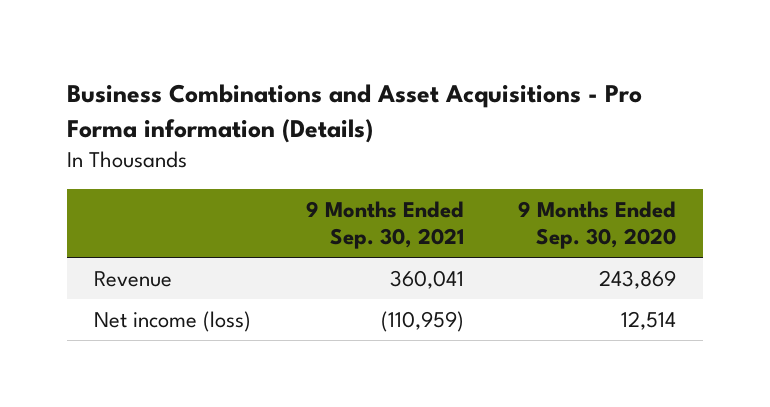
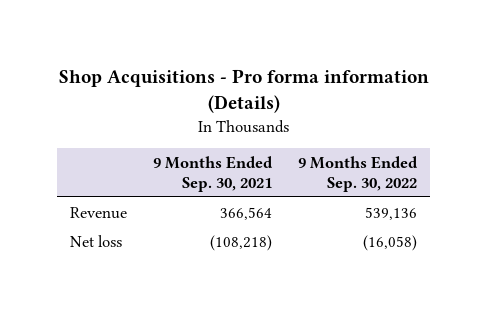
[67,84,643,143] Business Combinations and Asset Acquisitions - Pro Forma information (Details) -> [58,69,429,114] Shop Acquisitions - Pro forma information (Details)
[517,201,676,249] 9 Months Ended Sep. 30, 2020 -> none
none -> [298,156,419,193] 9 Months Ended Sep. 30, 2022
[389,270,464,290] 360,041 -> [220,206,273,220] 366,564
[94,311,252,333] Net income (loss) -> [70,234,123,247] Net loss
[380,311,464,333] (110,959) -> [210,234,273,251] (108,218)

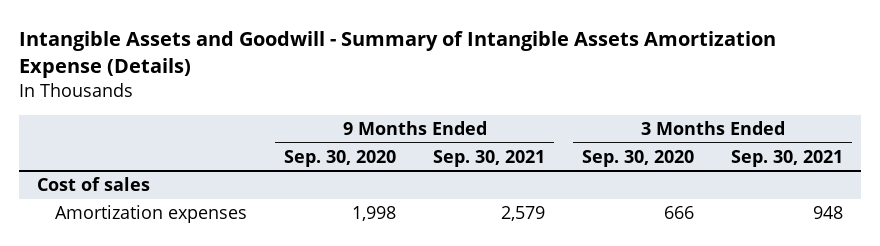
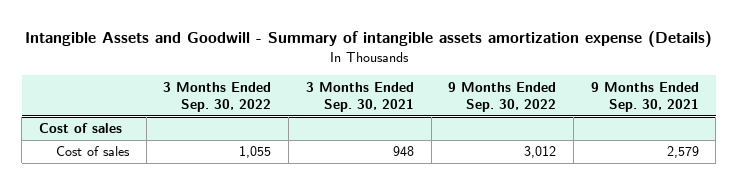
[18,30,776,79] Intangible Assets and Goodwill - Summary of Intangible Assets Amortization Expense (Details) -> [24,31,712,48] Intangible Assets and Goodwill - Summary of intangible assets amortization expense (Details)
[284,149,397,167] Sep. 30, 2020 -> none
[582,149,695,167] Sep. 30, 2020 -> none
none -> [163,81,272,113] 3 Months Ended Sep. 30, 2022
none -> [448,81,557,113] 9 Months Ended Sep. 30, 2022
[55,205,248,224] Amortization expenses -> [56,146,131,157] Cost of sales

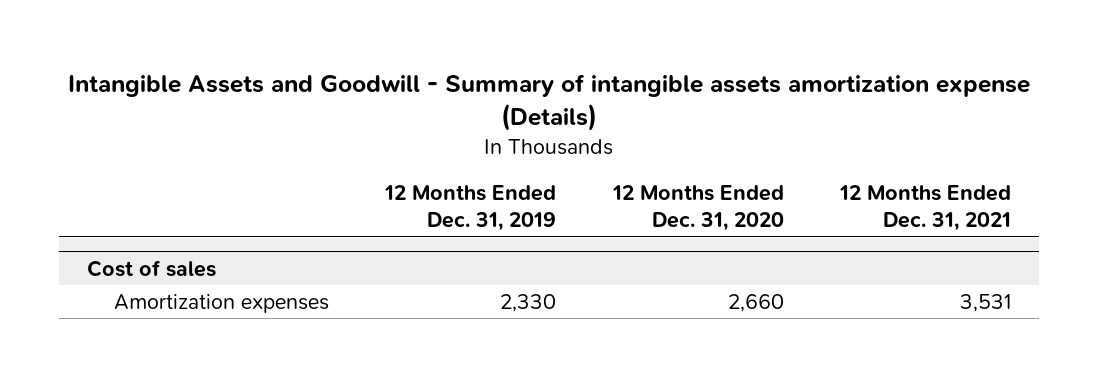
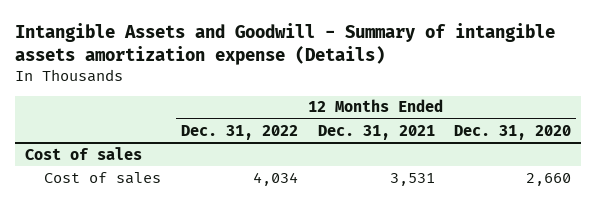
[384,184,557,232] 12 Months Ended Dec. 31, 2019 -> none
none -> [180,124,298,140] Dec. 31, 2022
[113,293,329,313] Amortization expenses -> [44,171,162,184] Cost of sales

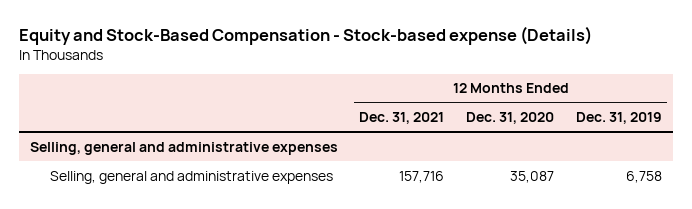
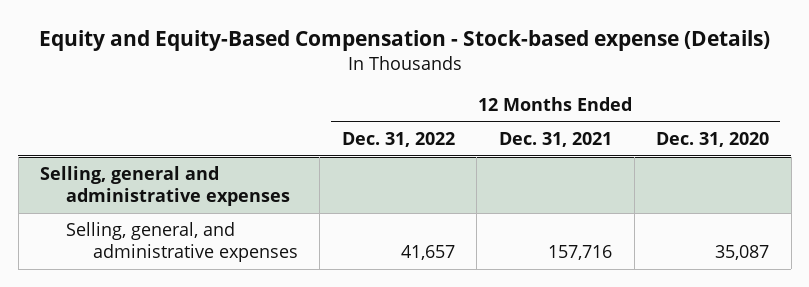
[18,25,592,45] Equity and Stock-Based Compensation - Stock-based expense (Details) -> [38,29,770,51] Equity and Equity-Based Compensation - Stock-based expense (Details)
[575,112,662,125] Dec. 31, 2019 -> none
none -> [341,131,455,147] Dec. 31, 2022
[49,170,333,184] Selling, general and administrative expenses -> [66,222,298,263] Selling, general, and administrative expenses

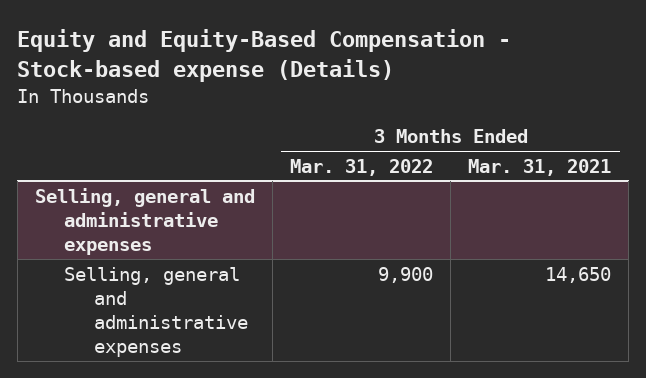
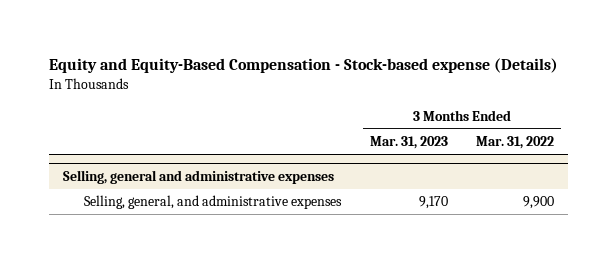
[468,158,612,176] Mar. 31, 2021 -> none
none -> [369,136,448,150] Mar. 31, 2023
[64,266,248,358] Selling, general and administrative expenses -> [84,195,343,210] Selling, general, and administrative expenses

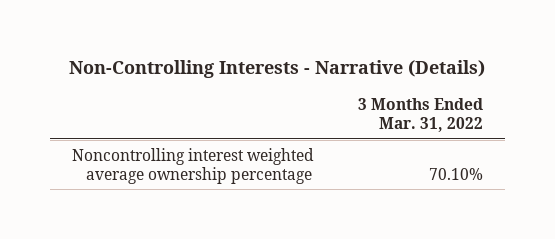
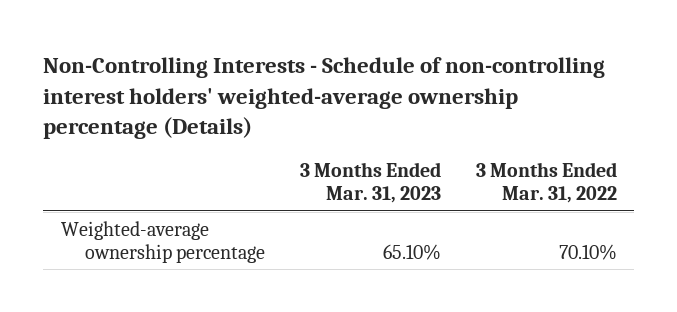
[69,60,486,79] Non-Controlling Interests - Narrative (Details) -> [43,57,606,139] Non-Controlling Interests - Schedule of non-controlling interest holders' weighted-average ownership percentage (Details)
none -> [299,162,441,203] 3 Months Ended Mar. 31, 2023
[72,147,315,184] Noncontrolling interest weighted average ownership percentage -> [60,220,266,263] Weighted-average ownership percentage

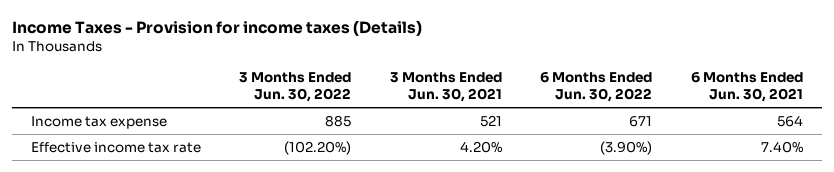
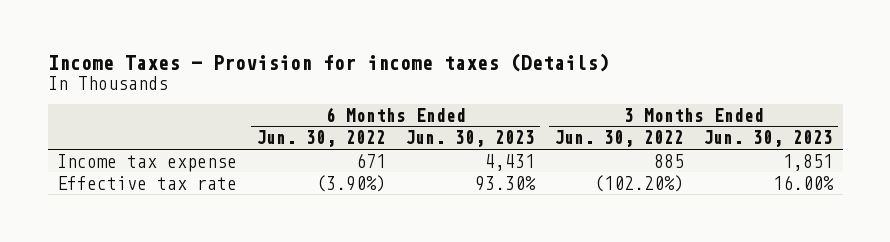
[389,72,502,103] 3 Months Ended Jun. 30, 2021 -> none
[690,72,803,103] 6 Months Ended Jun. 30, 2021 -> none
none -> [405,130,536,148] Jun. 30, 2023
none -> [703,130,834,148] Jun. 30, 2023
[31,141,202,153] Effective income tax rate -> [57,175,238,190] Effective tax rate

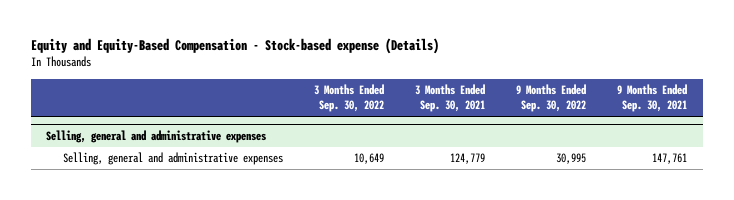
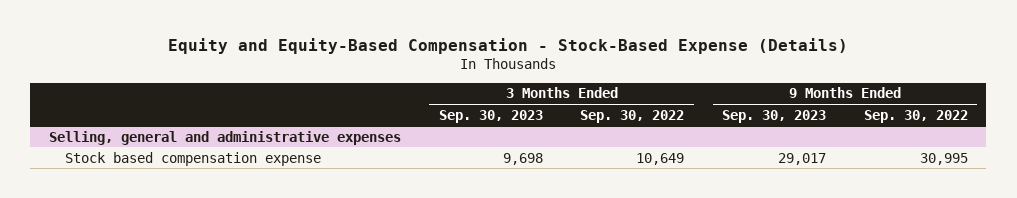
[30,37,439,54] Equity and Equity-Based Compensation - Stock-based expense (Details) -> [168,38,849,55] Equity and Equity-Based Compensation - Stock-Based Expense (Details)
[414,83,485,113] 3 Months Ended Sep. 30, 2021 -> none
[617,83,688,113] 9 Months Ended Sep. 30, 2021 -> none
none -> [438,109,543,123] Sep. 30, 2023
none -> [722,109,827,123] Sep. 30, 2023
[62,152,283,166] Selling, general and administrative expenses -> [64,151,321,166] Stock based compensation expense

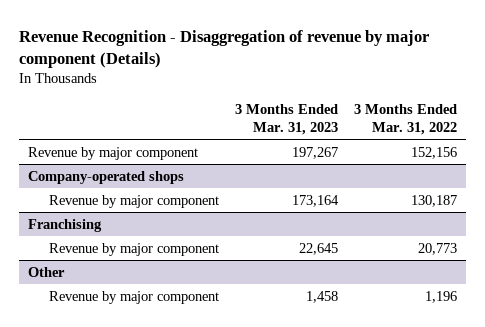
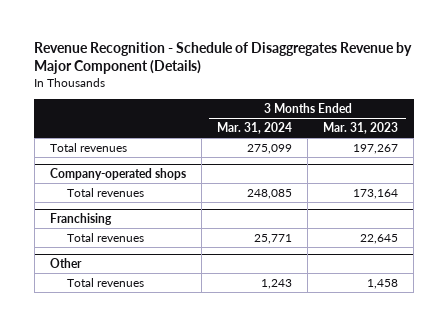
[19,29,430,68] Revenue Recognition - Disaggregation of revenue by major component (Details) -> [34,41,413,75] Revenue Recognition - Schedule of Disaggregates Revenue by Major Component (Details)
[354,104,458,136] 3 Months Ended Mar. 31, 2022 -> none
none -> [217,122,293,135] Mar. 31, 2024
[27,146,198,160] Revenue by major component -> [49,142,127,152] Total revenues
[48,194,219,208] Revenue by major component -> [67,187,145,197] Total revenues
[48,242,219,256] Revenue by major component -> [67,232,145,242] Total revenues
[48,290,219,304] Revenue by major component -> [67,277,145,287] Total revenues

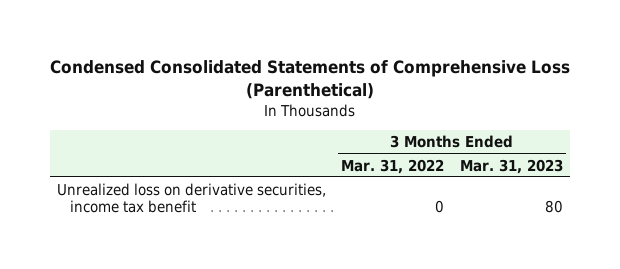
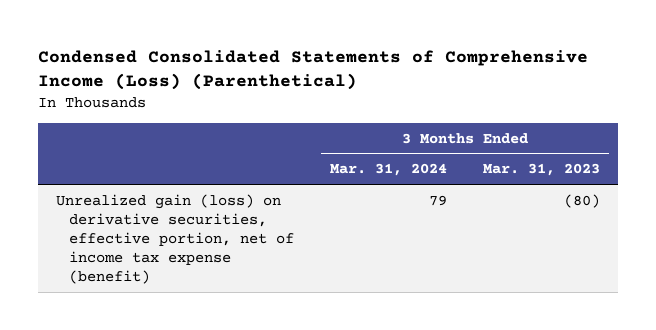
[49,59,570,99] Condensed Consolidated Statements of Comprehensive Loss (Parenthetical) -> [37,49,588,91] Condensed Consolidated Statements of Comprehensive Income (Loss) (Parenthetical)
[341,158,445,174] Mar. 31, 2022 -> none
none -> [329,163,447,177] Mar. 31, 2024
[57,182,327,214] Unrealized loss on derivative securities, income tax benefit -> [55,193,294,285] Unrealized gain (loss) on derivative securities, effective portion, net of income tax expense (benefit)
[544,200,563,214] 80 -> [563,193,600,208] (80)

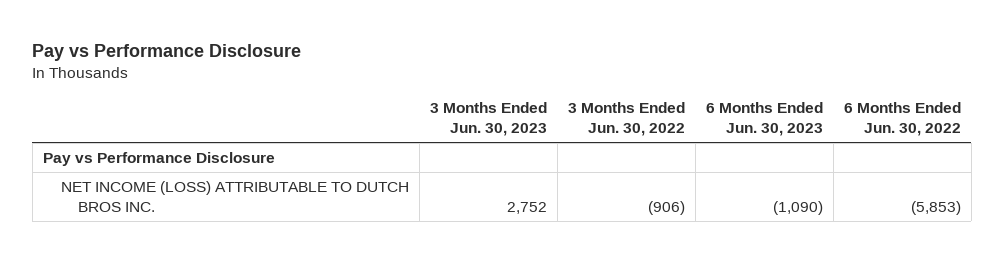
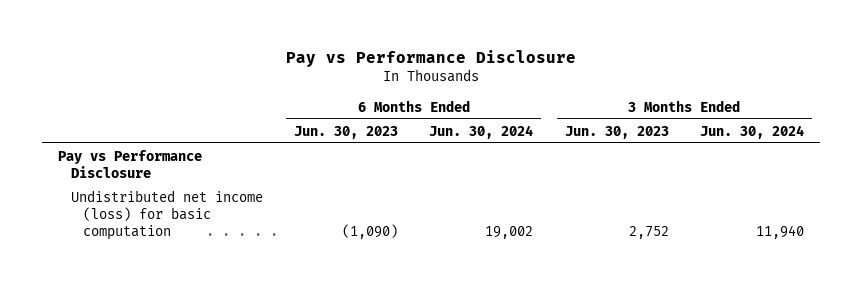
[567,102,685,137] 3 Months Ended Jun. 30, 2022 -> none
[843,102,961,137] 6 Months Ended Jun. 30, 2022 -> none
none -> [429,124,534,139] Jun. 30, 2024
none -> [699,124,804,139] Jun. 30, 2024
[60,180,409,212] NET INCOME (LOSS) ATTRIBUTABLE TO DUTCH BROS INC. -> [70,189,263,240] Undistributed net income (loss) for basic computation

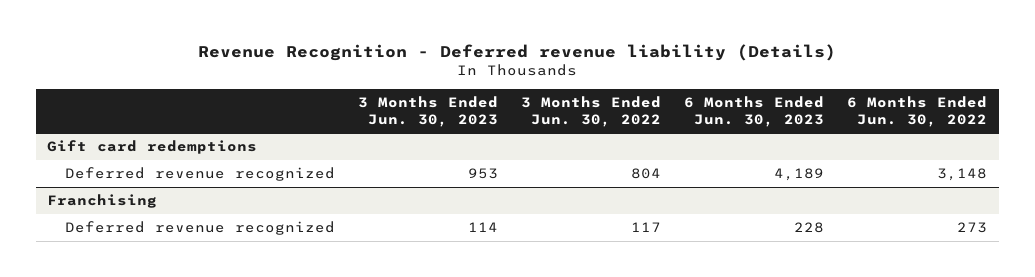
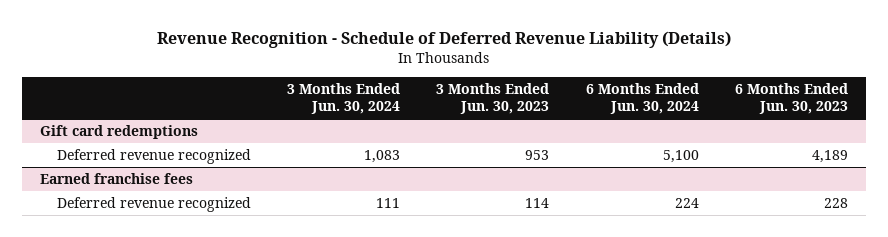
[198,43,837,61] Revenue Recognition - Deferred revenue liability (Details) -> [156,30,731,48] Revenue Recognition - Schedule of Deferred Revenue Liability (Details)
[521,95,662,127] 3 Months Ended Jun. 30, 2022 -> none
[847,95,988,127] 6 Months Ended Jun. 30, 2022 -> none
none -> [287,82,401,115] 3 Months Ended Jun. 30, 2024
none -> [585,82,699,115] 6 Months Ended Jun. 30, 2024
[47,194,158,209] Franchising -> [39,173,193,185] Earned franchise fees

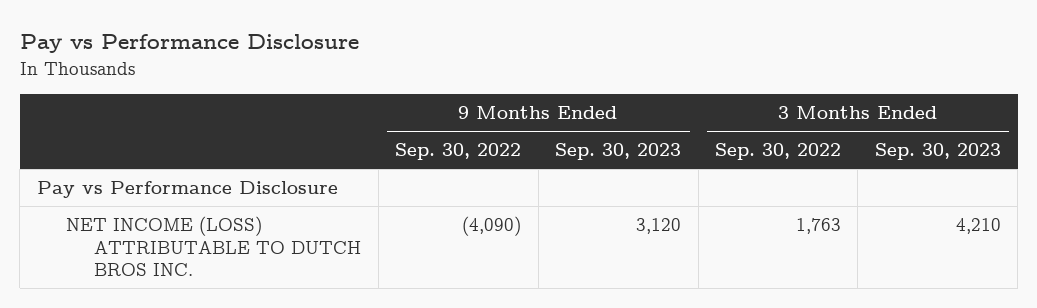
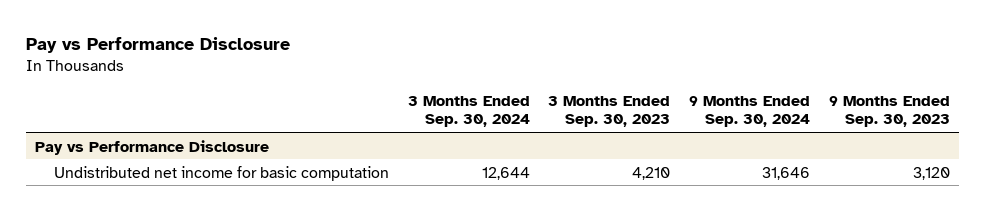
[395,143,522,161] Sep. 30, 2022 -> none
[715,143,842,161] Sep. 30, 2022 -> none
none -> [407,95,530,128] 3 Months Ended Sep. 30, 2024
none -> [688,95,810,128] 9 Months Ended Sep. 30, 2024
[65,216,362,277] NET INCOME (LOSS) ATTRIBUTABLE TO DUTCH BROS INC. -> [53,165,389,181] Undistributed net income for basic computation

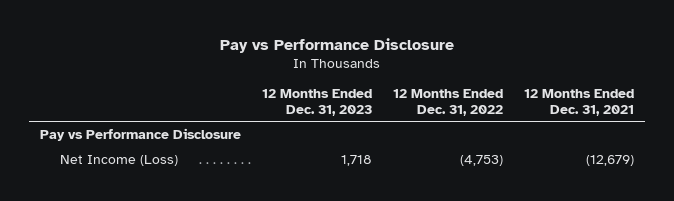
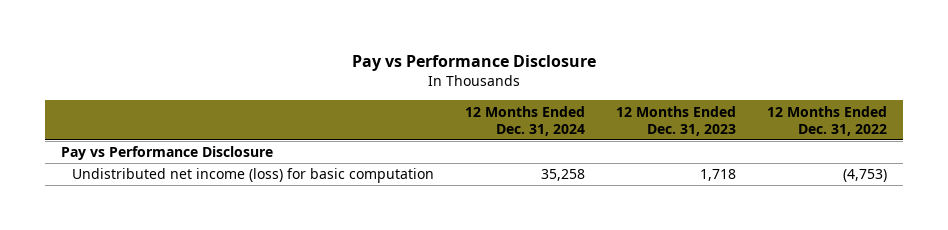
[524,88,635,116] 12 Months Ended Dec. 31, 2021 -> none
none -> [465,105,586,136] 12 Months Ended Dec. 31, 2024
[60,154,179,166] Net Income (Loss) -> [72,168,435,184] Undistributed net income (loss) for basic computation

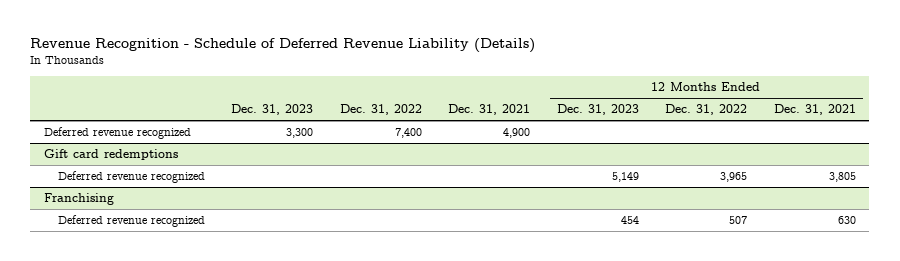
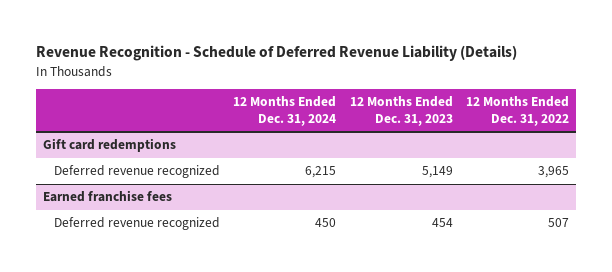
[231,104,314,116] Dec. 31, 2023 -> none
[339,104,422,116] Dec. 31, 2022 -> none
[448,104,531,116] Dec. 31, 2021 -> none
[774,104,857,116] Dec. 31, 2021 -> none
none -> [233,96,337,127] 12 Months Ended Dec. 31, 2024
[43,127,191,140] Deferred revenue recognized -> none
[43,193,114,206] Franchising -> [43,190,173,203] Earned franchise fees

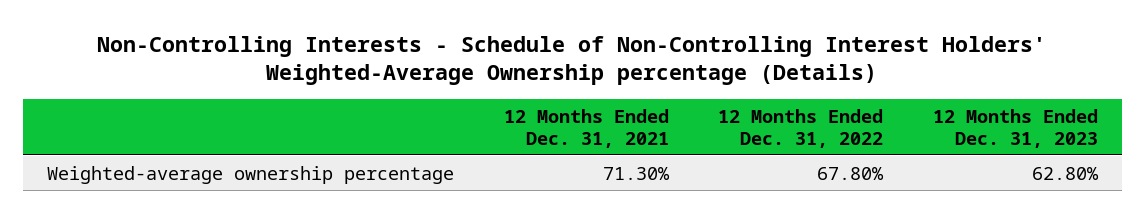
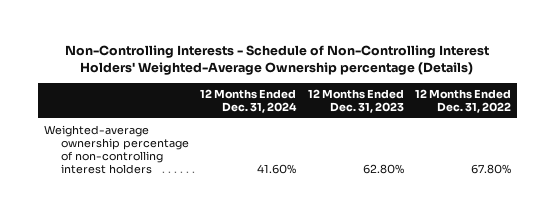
[503,108,669,148] 12 Months Ended Dec. 31, 2021 -> none
none -> [200,89,298,114] 12 Months Ended Dec. 31, 2024
[47,165,455,184] Weighted-average ownership percentage -> [43,124,190,174] Weighted-average ownership percentage of non-controlling interest holders

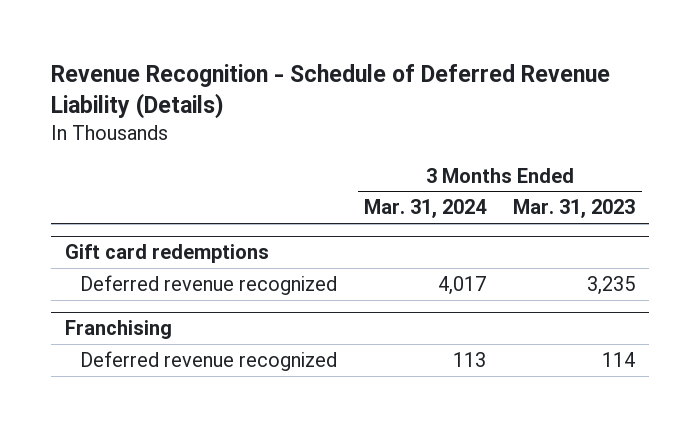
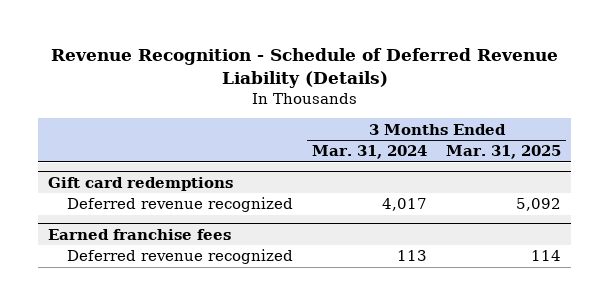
[513,199,636,219] Mar. 31, 2023 -> none
none -> [446,145,562,160] Mar. 31, 2025
[64,320,172,340] Franchising -> [47,228,231,240] Earned franchise fees

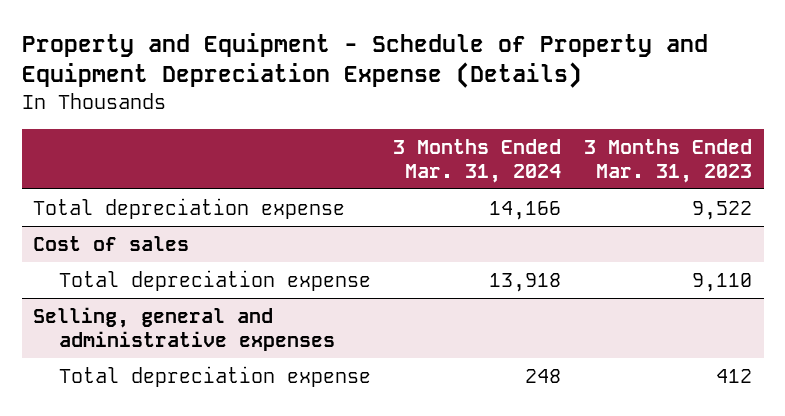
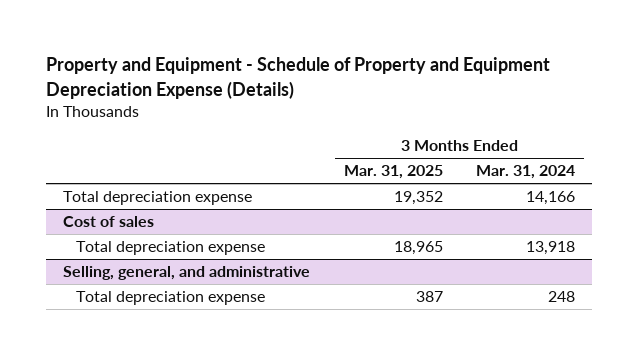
[584,138,753,183] 3 Months Ended Mar. 31, 2023 -> none
none -> [343,165,443,180] Mar. 31, 2025
[32,307,335,351] Selling, general and administrative expenses -> [63,266,311,281] Selling, general, and administrative

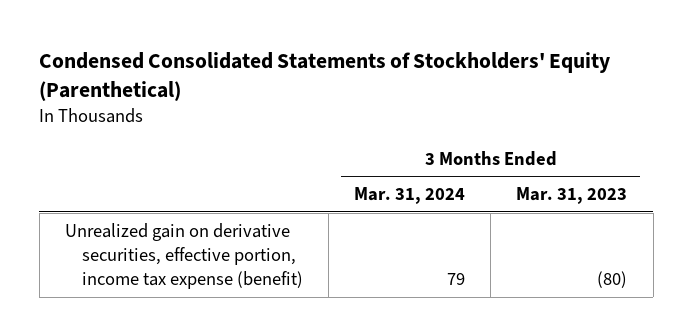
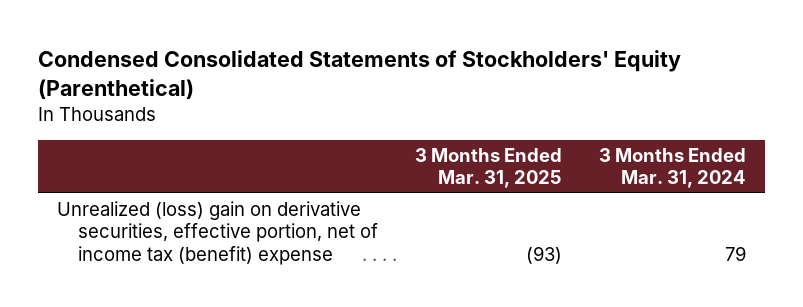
[516,187,628,205] Mar. 31, 2023 -> none
none -> [415,148,563,189] 3 Months Ended Mar. 31, 2025
[64,222,303,289] Unrealized gain on derivative securities, effective portion, income tax expense (benefit) -> [56,201,379,265] Unrealized (loss) gain on derivative securities, effective portion, net of income tax (benefit) expense

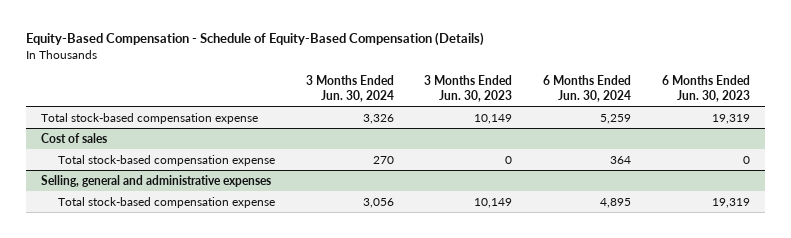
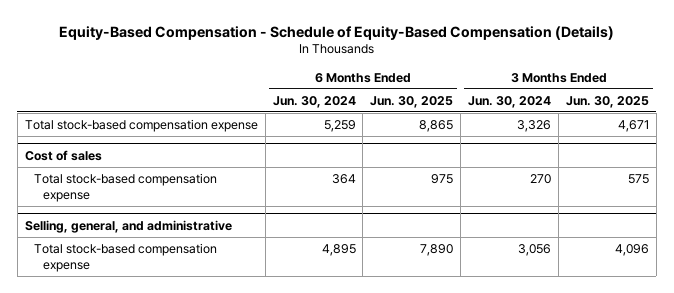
[424,75,513,102] 3 Months Ended Jun. 30, 2023 -> none
[661,75,750,102] 6 Months Ended Jun. 30, 2023 -> none
none -> [370,95,454,108] Jun. 30, 2025
none -> [565,95,649,108] Jun. 30, 2025
[40,174,271,187] Selling, general and administrative expenses -> [24,219,232,233] Selling, general, and administrative

